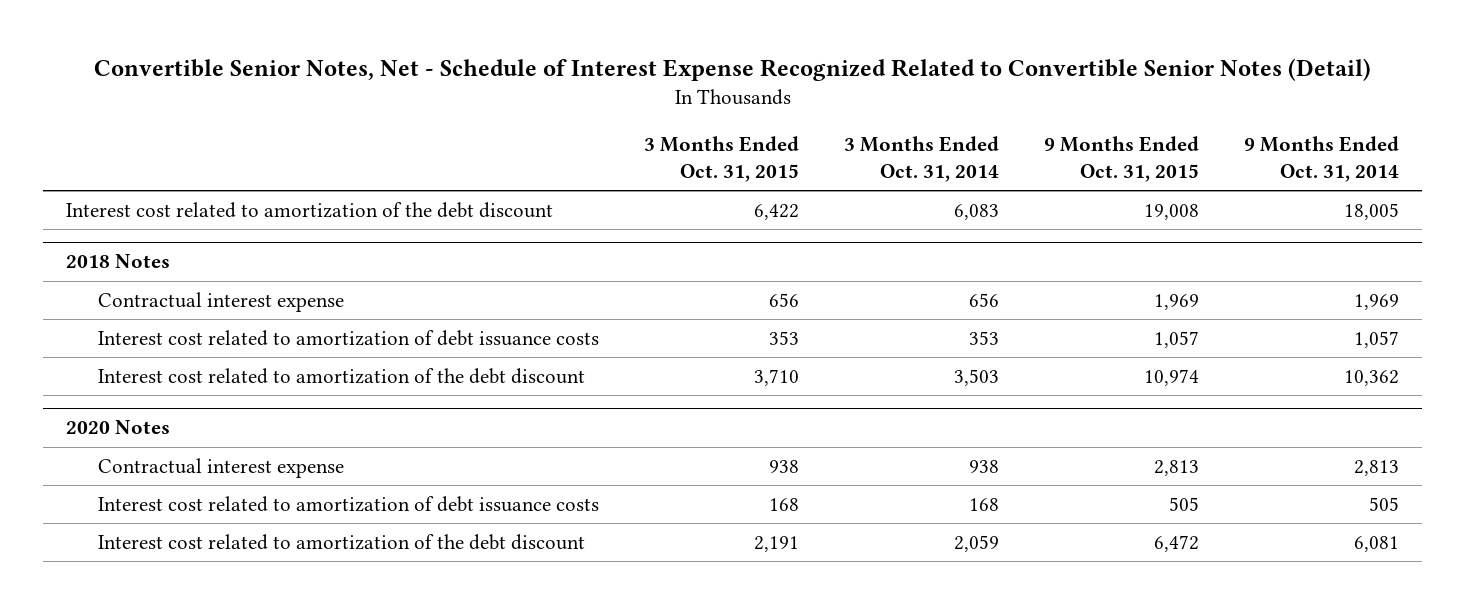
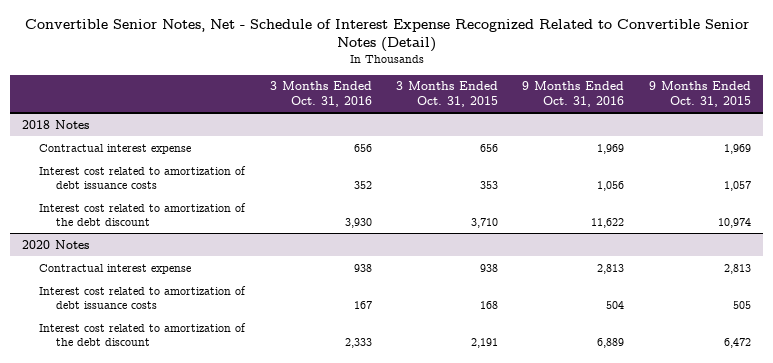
[844,136,1000,182] 3 Months Ended Oct. 31, 2014 -> none
[1244,136,1400,182] 9 Months Ended Oct. 31, 2014 -> none
none -> [269,81,372,108] 3 Months Ended Oct. 31, 2016
none -> [522,81,625,108] 9 Months Ended Oct. 31, 2016
[66,201,554,218] Interest cost related to amortization of the debt discount -> none

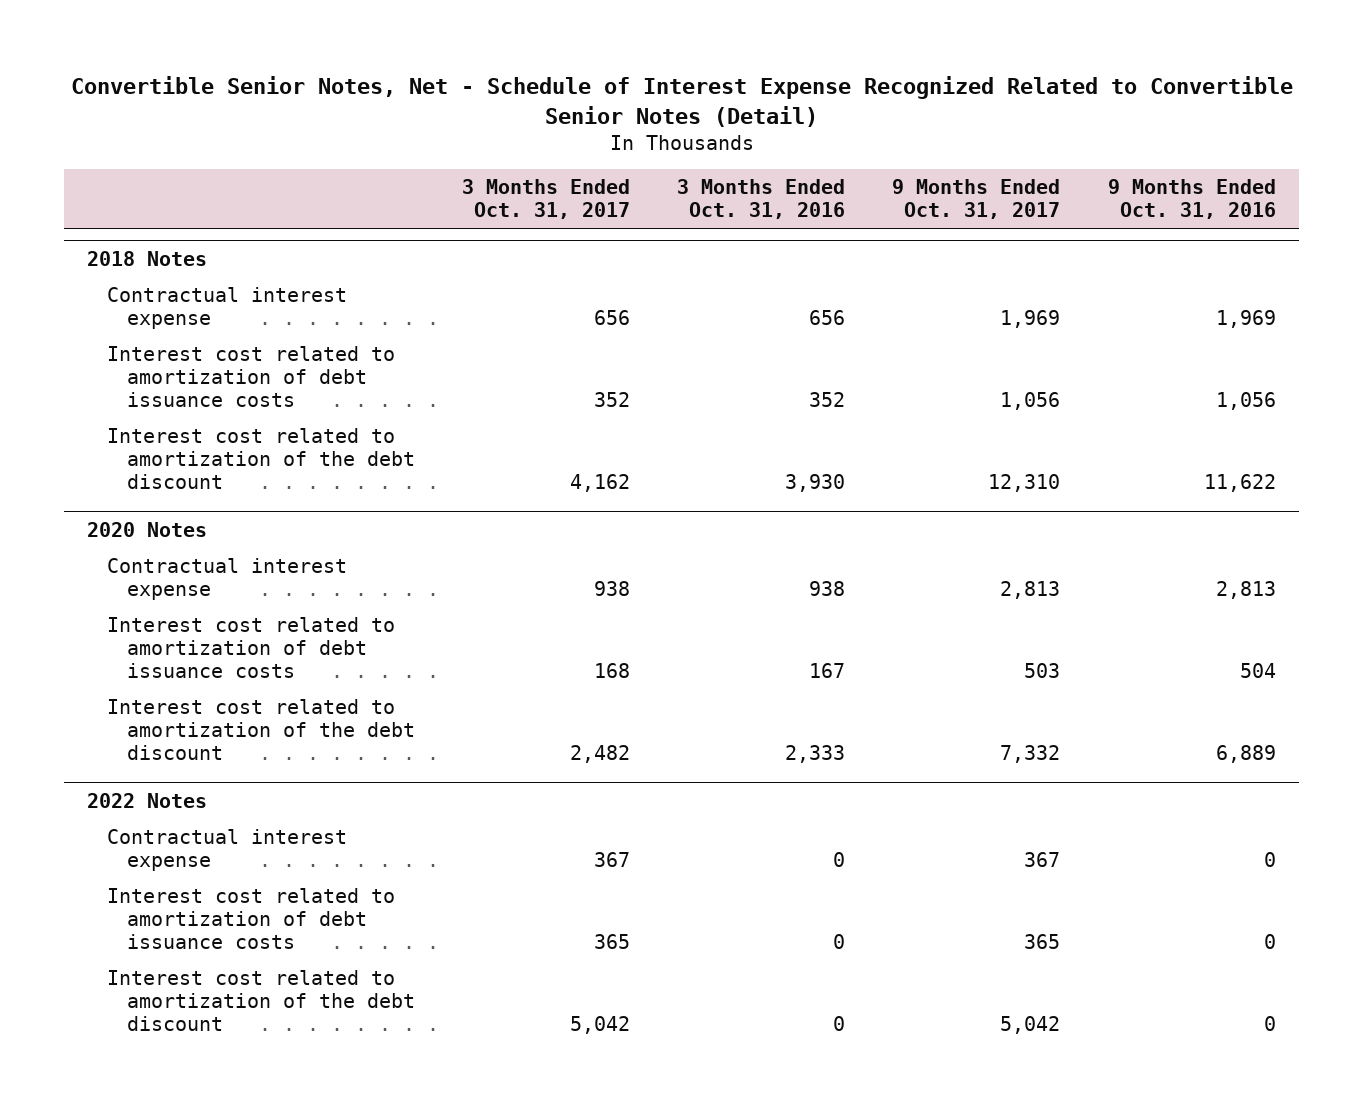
[396,81,499,108] 3 Months Ended Oct. 31, 2015 -> none
[648,81,751,108] 9 Months Ended Oct. 31, 2015 -> none
none -> [462,179,631,220] 3 Months Ended Oct. 31, 2017
none -> [892,179,1061,220] 9 Months Ended Oct. 31, 2017
none -> [87,792,208,808] 2022 Notes
none -> [107,829,348,872] Contractual interest expense
none -> [107,888,396,949] Interest cost related to amortization of debt issuance costs
none -> [107,970,416,1031] Interest cost related to amortization of the debt discount

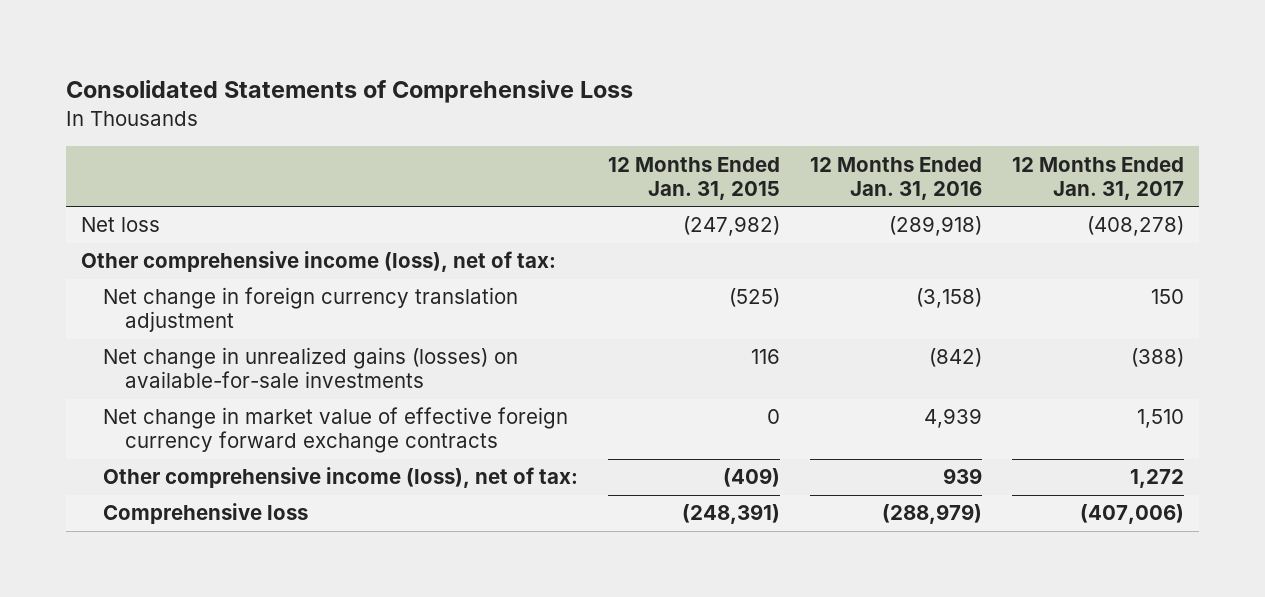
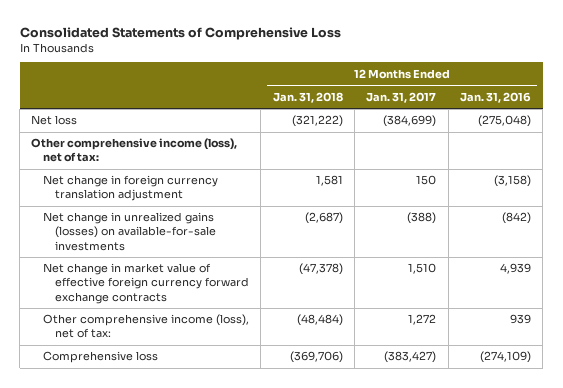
[608,156,781,200] 12 Months Ended Jan. 31, 2015 -> none
none -> [272,91,343,103] Jan. 31, 2018
[889,216,983,237] (289,918) -> [478,115,532,128] (275,048)
[1087,216,1185,237] (408,278) -> [383,115,437,128] (384,699)
[882,504,983,525] (288,979) -> [480,351,532,364] (274,109)
[1080,504,1185,525] (407,006) -> [384,351,437,364] (383,427)

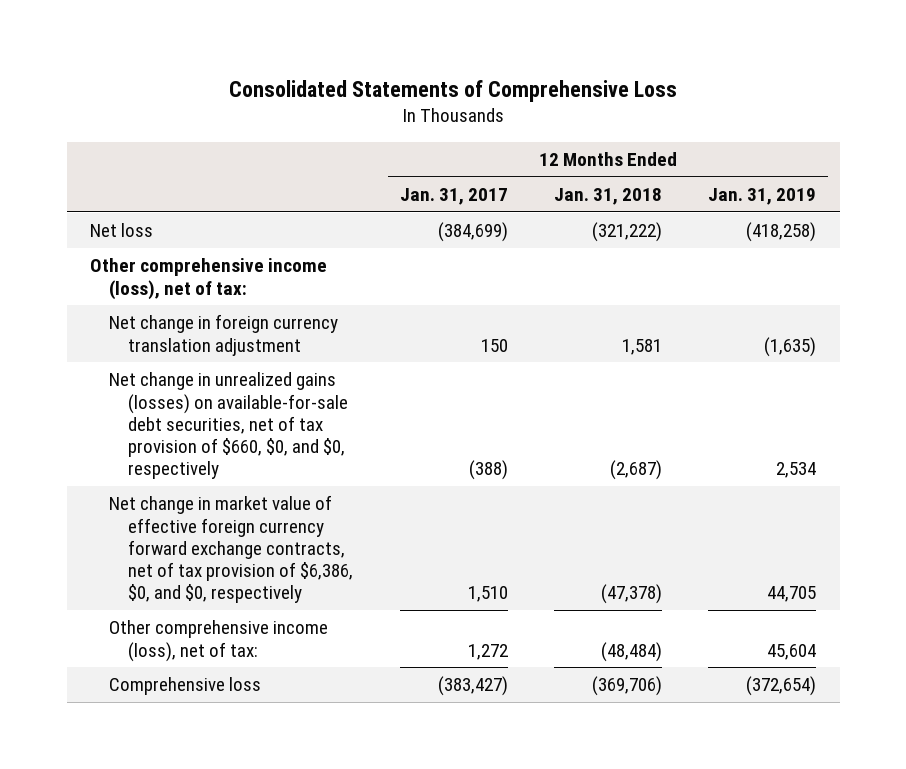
[460,91,532,103] Jan. 31, 2016 -> none
none -> [708,187,817,205] Jan. 31, 2019
[43,212,216,251] Net change in unrealized gains (losses) on available-for-sale investments -> [109,372,349,480] Net change in unrealized gains (losses) on available-for-sale debt securities, net of tax provision of $660, $0, and $0, respectively
[43,263,249,304] Net change in market value of effective foreign currency forward exchange contracts -> [109,495,354,604] Net change in market value of effective foreign currency forward exchange contracts, net of tax provision of $6,386, $0, and $0, respectively

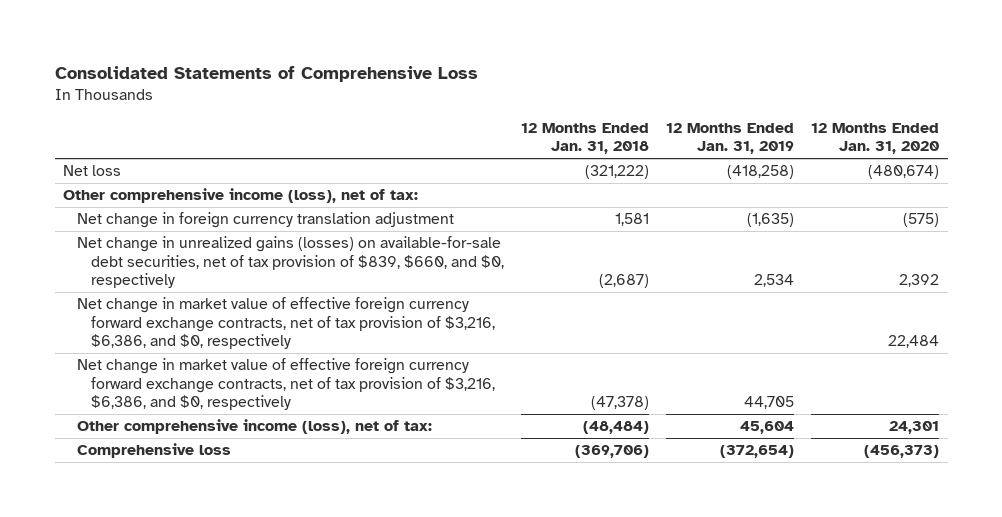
[399,187,508,205] Jan. 31, 2017 -> none
none -> [811,123,940,155] 12 Months Ended Jan. 31, 2020
[109,372,349,480] Net change in unrealized gains (losses) on available-for-sale debt securities, net of tax provision of $660, $0, and $0, respectively -> [77,236,505,289] Net change in unrealized gains (losses) on available-for-sale debt securities, net of tax provision of $839, $660, and $0, respectively
none -> [77,297,496,350] Net change in market value of effective foreign currency forward exchange contracts, net of tax provision of $3,216, $6,386, and $0, respectively
[109,495,354,604] Net change in market value of effective foreign currency forward exchange contracts, net of tax provision of $6,386, $0, and $0, respectively -> [77,358,496,411] Net change in market value of effective foreign currency forward exchange contracts, net of tax provision of $3,216, $6,386, and $0, respectively

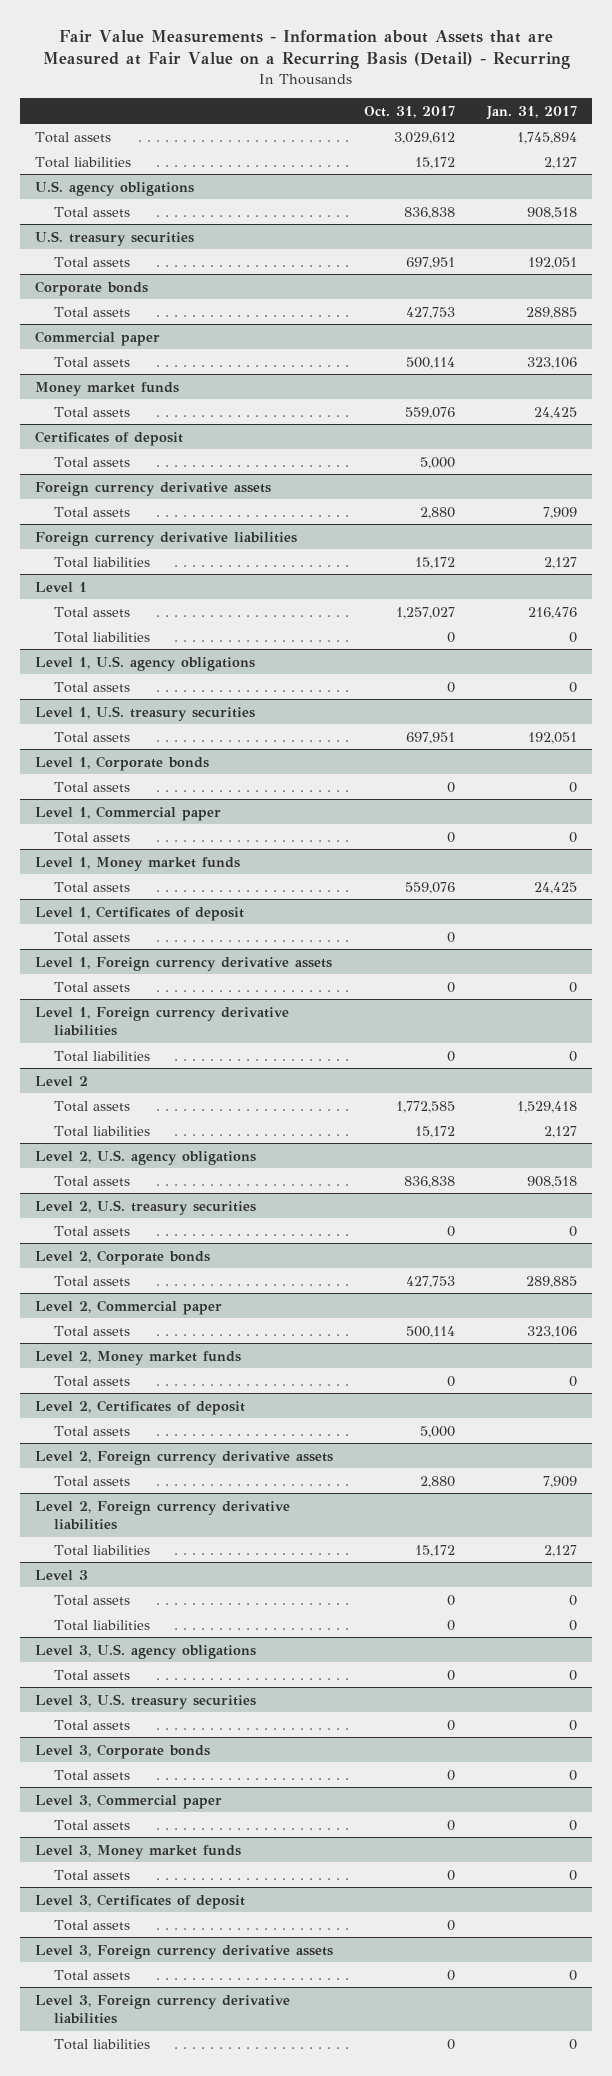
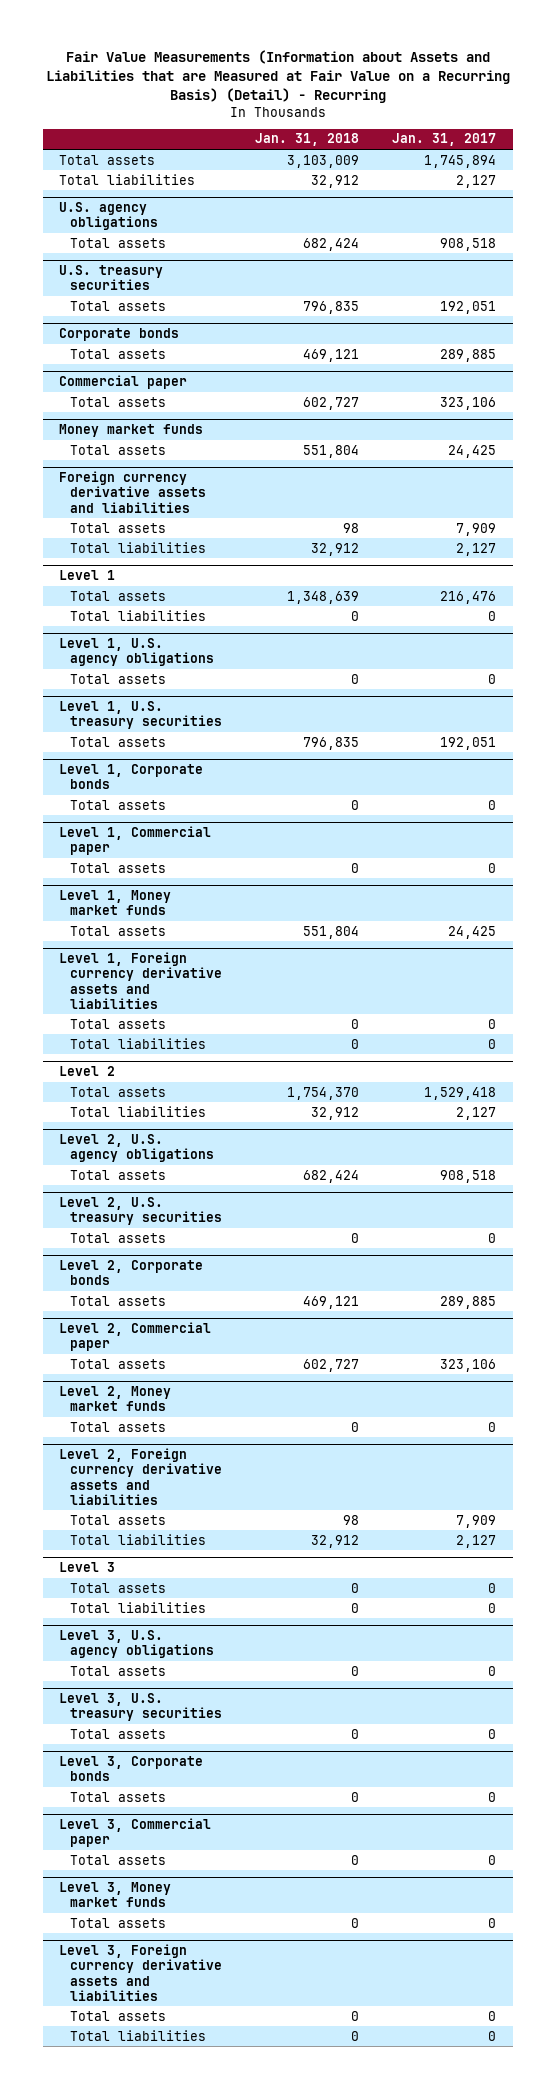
[42,30,570,70] Fair Value Measurements - Information about Assets that are Measured at Fair Value on a Recurring Basis (Detail) - Recurring -> [45,49,510,103] Fair Value Measurements (Information about Assets and Liabilities that are Measured at Fair Value on a Recurring Basis) (Detail) - Recurring
[364,105,456,118] Oct. 31, 2017 -> none
none -> [255,133,360,147] Jan. 31, 2018
[54,456,131,468] Total assets -> none
[35,481,272,496] Foreign currency derivative assets -> none
[35,430,184,446] Certificates of deposit -> [59,471,207,513] Foreign currency derivative assets and liabilities
[35,531,298,546] Foreign currency derivative liabilities -> none
[35,905,245,921] Level 1, Certificates of deposit -> none
[54,931,131,943] Total assets -> none
[35,956,333,971] Level 1, Foreign currency derivative assets -> [59,952,223,1009] Level 1, Foreign currency derivative assets and liabilities
[35,1006,290,1037] Level 1, Foreign currency derivative liabilities -> none
[35,1399,246,1415] Level 2, Certificates of deposit -> none
[54,1425,131,1437] Total assets -> none
[35,1450,334,1465] Level 2, Foreign currency derivative assets -> [59,1448,223,1505] Level 2, Foreign currency derivative assets and liabilities
[35,1500,291,1531] Level 2, Foreign currency derivative liabilities -> none
[35,1893,246,1909] Level 3, Certificates of deposit -> none
[54,1919,131,1931] Total assets -> none
[35,1944,334,1959] Level 3, Foreign currency derivative assets -> [59,1944,223,2001] Level 3, Foreign currency derivative assets and liabilities
[35,1994,291,2025] Level 3, Foreign currency derivative liabilities -> none

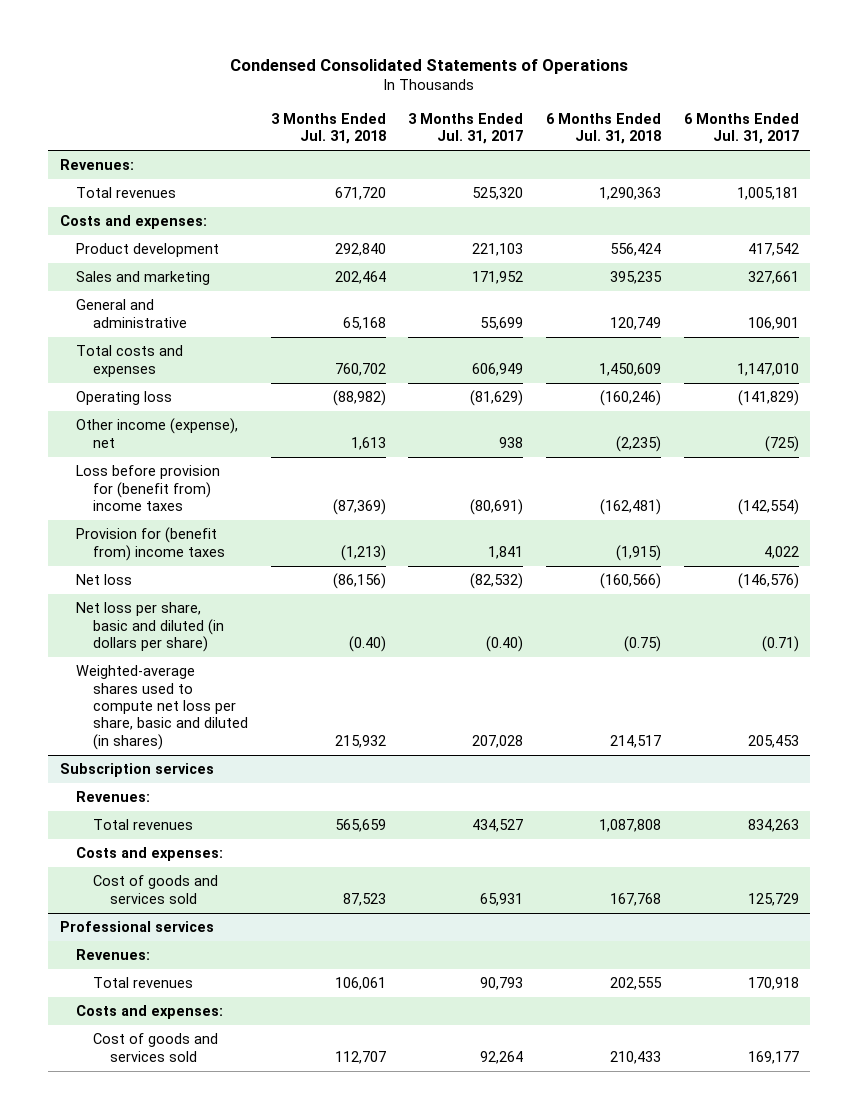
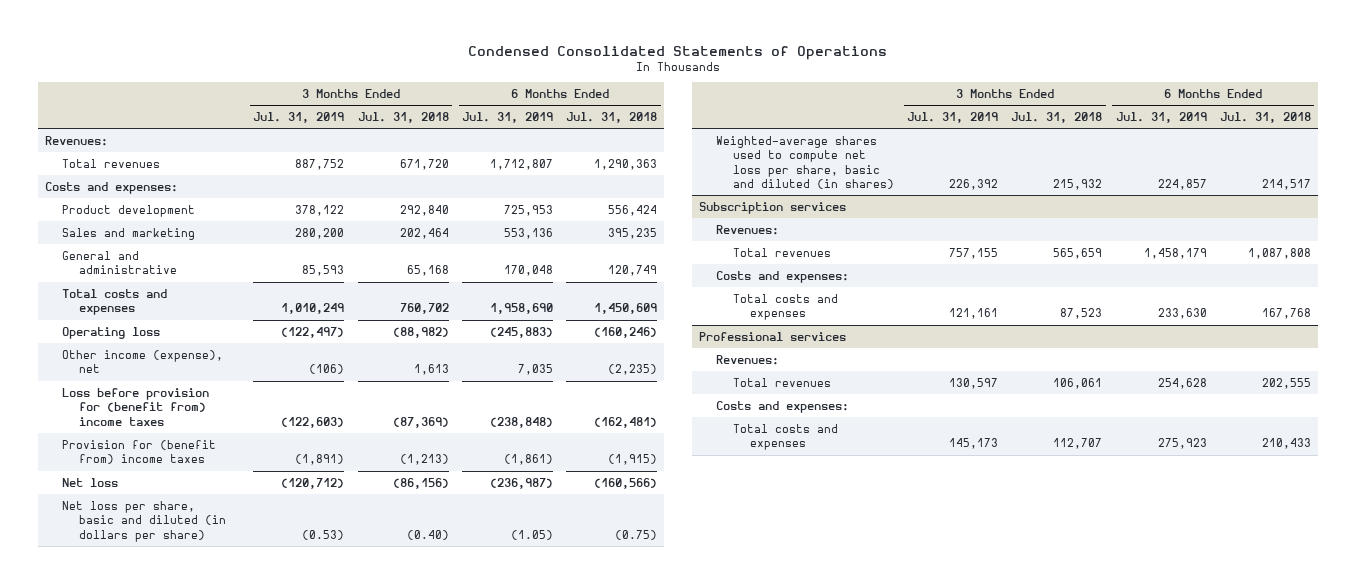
[408,112,524,145] 3 Months Ended Jul. 31, 2017 -> none
[683,112,799,145] 6 Months Ended Jul. 31, 2017 -> none
none -> [253,112,345,124] Jul. 31, 2019
none -> [461,112,553,124] Jul. 31, 2019
[92,875,218,904] Cost of goods and services sold -> [732,293,838,321] Total costs and expenses
[92,1033,218,1062] Cost of goods and services sold -> [732,423,838,451] Total costs and expenses

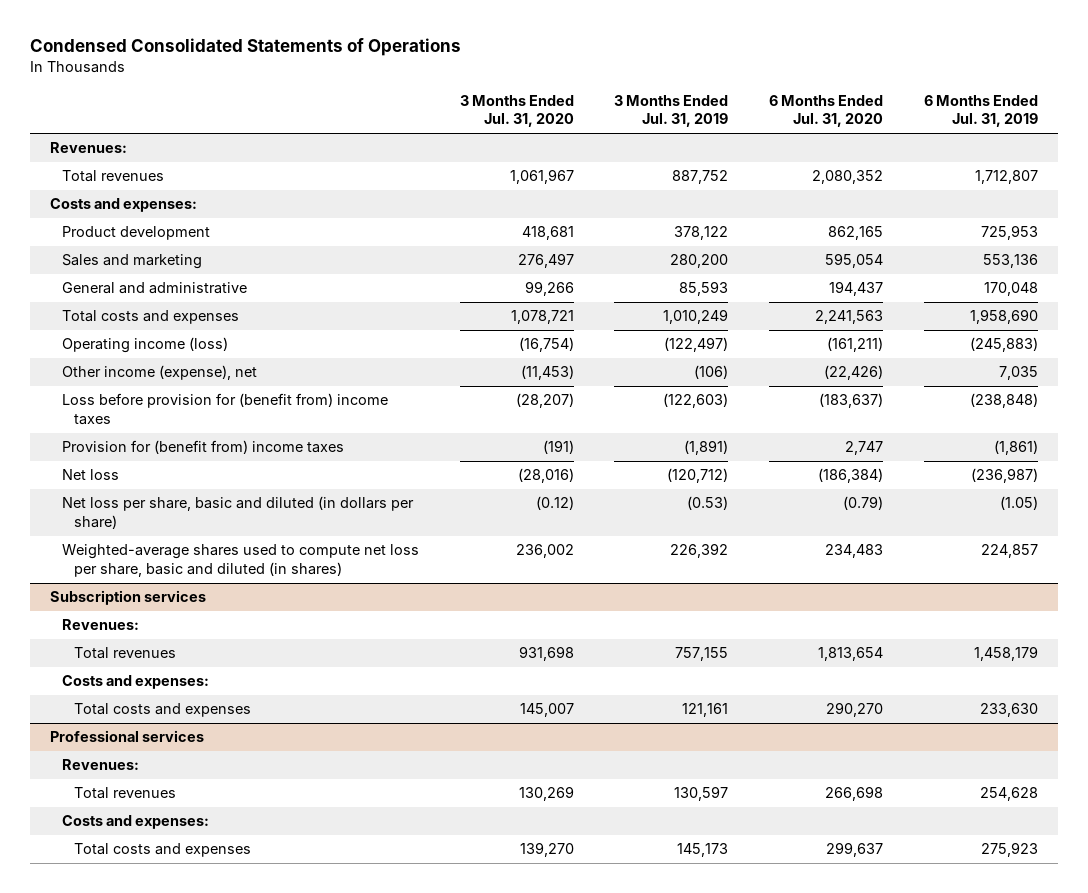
[357,112,449,124] Jul. 31, 2018 -> none
[566,112,658,124] Jul. 31, 2018 -> none
none -> [459,94,574,128] 3 Months Ended Jul. 31, 2020
none -> [769,94,884,128] 6 Months Ended Jul. 31, 2020
[61,326,160,339] Operating loss -> [61,337,228,354] Operating income (loss)

